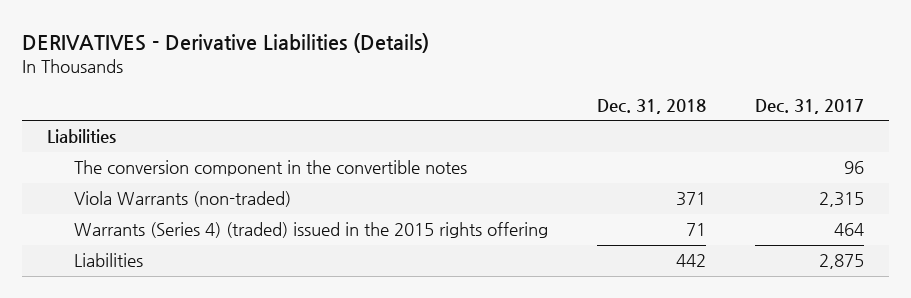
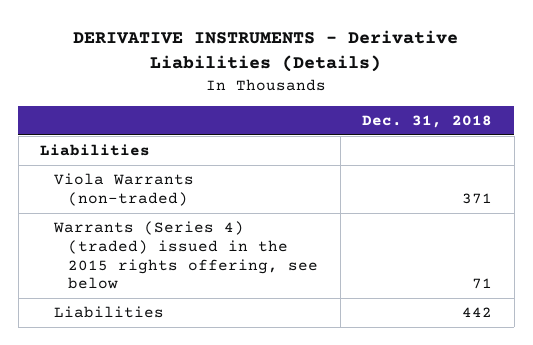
[22,32,430,53] DERIVATIVES - Derivative Liabilities (Details) -> [73,30,459,73] DERIVATIVE INSTRUMENTS - Derivative Liabilities (Details)
[755,98,865,114] Dec. 31, 2017 -> none
[74,160,468,177] The conversion component in the convertible notes -> none
[74,222,549,239] Warrants (Series 4) (traded) issued in the 2015 rights offering -> [53,221,319,290] Warrants (Series 4) (traded) issued in the 2015 rights offering, see below

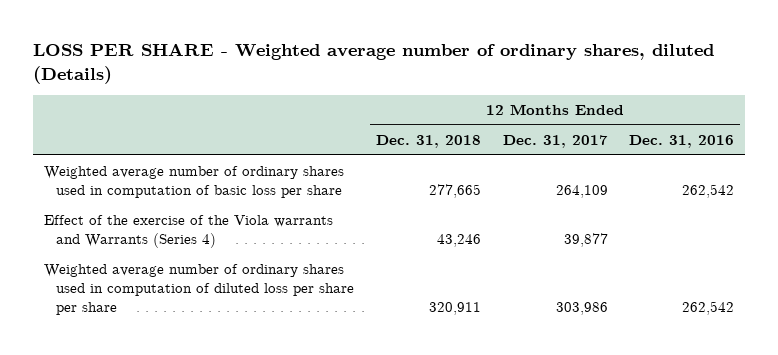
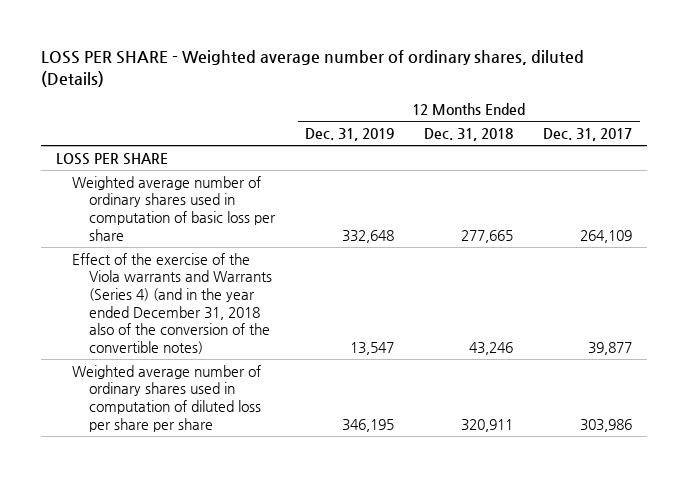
[629,135,735,149] Dec. 31, 2016 -> none
none -> [305,128,395,142] Dec. 31, 2019
none -> [55,152,168,165] LOSS PER SHARE
[43,215,333,249] Effect of the exercise of the Viola warrants and Warrants (Series 4) -> [72,252,273,354] Effect of the exercise of the Viola warrants and Warrants (Series 4) (and in the year ended December 31, 2018 also of the conversion of the convertible notes)

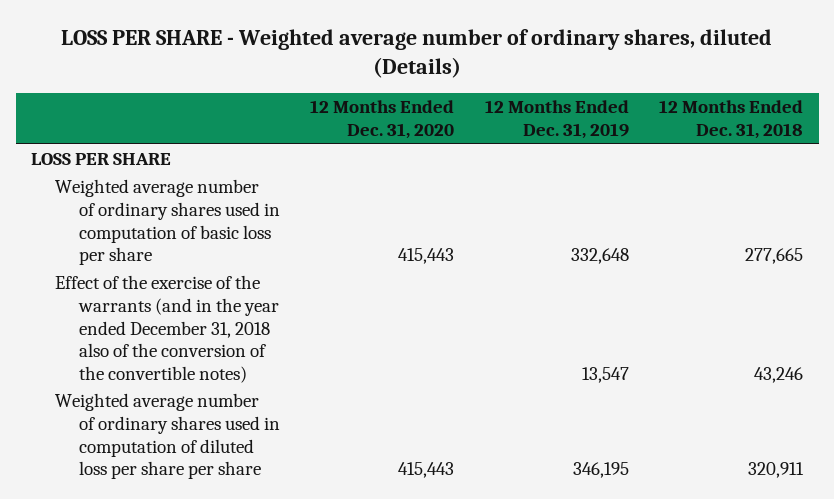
[543,128,633,142] Dec. 31, 2017 -> none
none -> [310,100,455,139] 12 Months Ended Dec. 31, 2020
[72,252,273,354] Effect of the exercise of the Viola warrants and Warrants (Series 4) (and in the year ended December 31, 2018 also of the conversion of the convertible notes) -> [54,275,279,383] Effect of the exercise of the warrants (and in the year ended December 31, 2018 also of the conversion of the convertible notes)

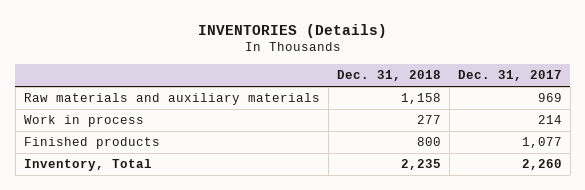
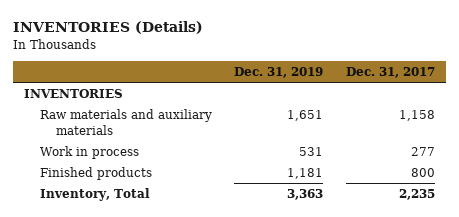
[336,69,441,81] Dec. 31, 2018 -> none
none -> [234,66,324,78] Dec. 31, 2019
none -> [24,89,124,99] INVENTORIES
[537,93,562,103] 969 -> [398,110,435,122] 1,158
[537,115,562,125] 214 -> [410,147,435,157] 277
[521,137,562,149] 1,077 -> [410,168,435,178] 800
[521,159,562,171] 2,260 -> [398,189,435,201] 2,235

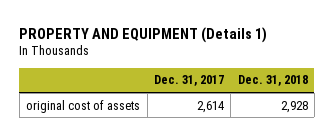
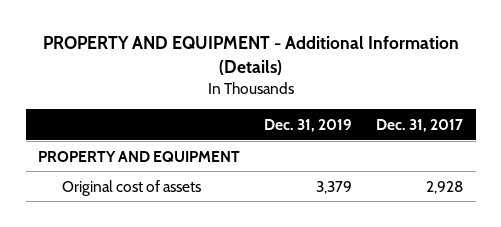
[19,26,268,43] PROPERTY AND EQUIPMENT (Details 1) -> [42,36,459,76] PROPERTY AND EQUIPMENT - Additional Information (Details)
[237,75,308,87] Dec. 31, 2018 -> none
none -> [264,118,353,132] Dec. 31, 2019
none -> [37,150,240,162] PROPERTY AND EQUIPMENT
[26,99,141,113] original cost of assets -> [61,179,201,196] Original cost of assets
[196,100,224,113] 2,614 -> [426,180,464,194] 2,928

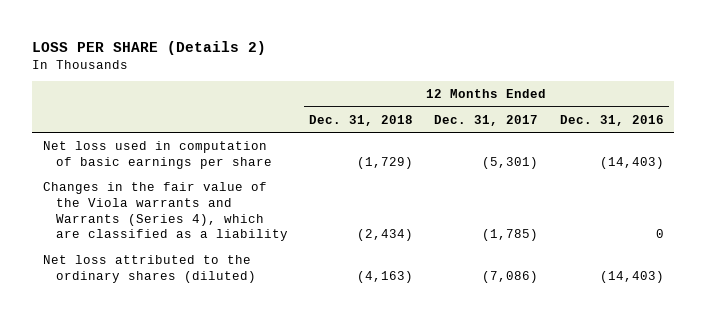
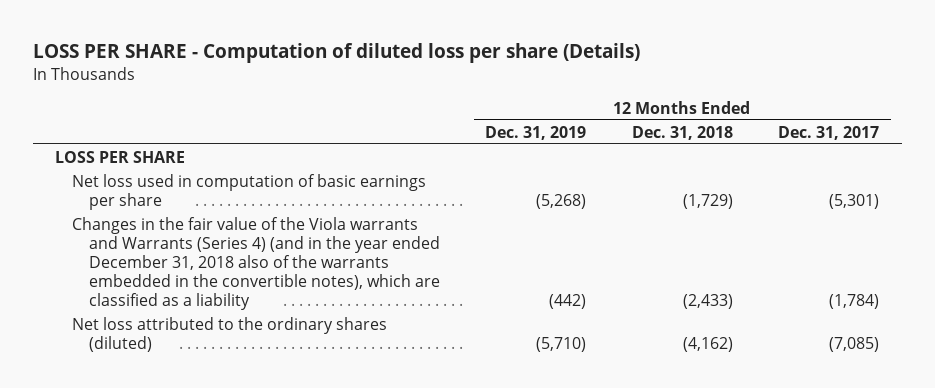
[32,40,267,55] LOSS PER SHARE (Details 2) -> [32,42,640,63] LOSS PER SHARE - Computation of diluted loss per share (Details)
[559,114,664,126] Dec. 31, 2016 -> none
none -> [485,125,587,140] Dec. 31, 2019
none -> [55,150,186,163] LOSS PER SHARE
[42,181,288,242] Changes in the fair value of the Viola warrants and Warrants (Series 4), which are classified as a liability -> [72,216,441,311] Changes in the fair value of the Viola warrants and Warrants (Series 4) (and in the year ended December 31, 2018 also of the warrants embedded in the convertible notes), which are classified as a liability
[357,229,414,242] (2,434) -> [682,294,733,310] (2,433)
[482,229,539,242] (1,785) -> [829,294,880,310] (1,784)
[357,270,414,283] (4,163) -> [682,336,733,352] (4,162)
[482,270,539,283] (7,086) -> [829,336,880,352] (7,085)

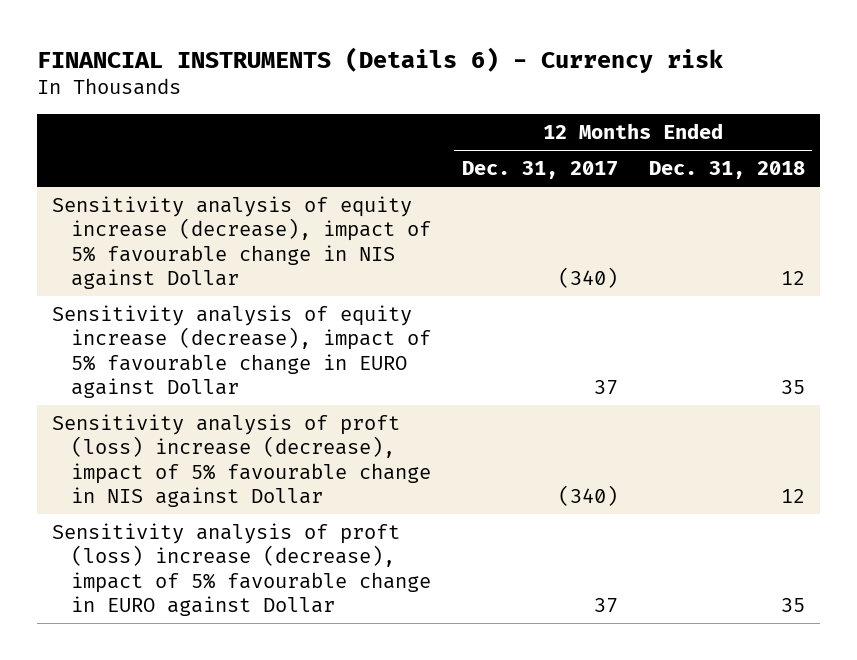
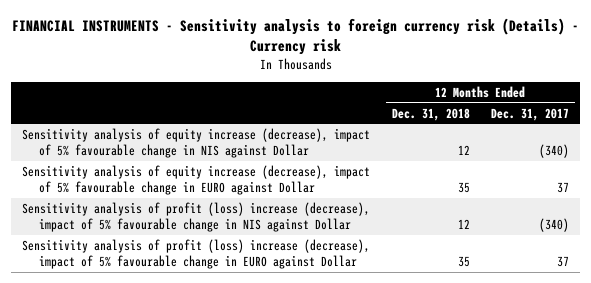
[36,46,723,73] FINANCIAL INSTRUMENTS (Details 6) - Currency risk -> [11,18,579,56] FINANCIAL INSTRUMENTS - Sensitivity analysis to foreign currency risk (Details) - Currency risk
[52,413,432,507] Sensitivity analysis of proft (loss) increase (decrease), impact of 5% favourable change in NIS against Dollar -> [21,201,370,233] Sensitivity analysis of profit (loss) increase (decrease), impact of 5% favourable change in NIS against Dollar
[52,522,432,616] Sensitivity analysis of proft (loss) increase (decrease), impact of 5% favourable change in EURO against Dollar -> [21,238,370,270] Sensitivity analysis of profit (loss) increase (decrease), impact of 5% favourable change in EURO against Dollar

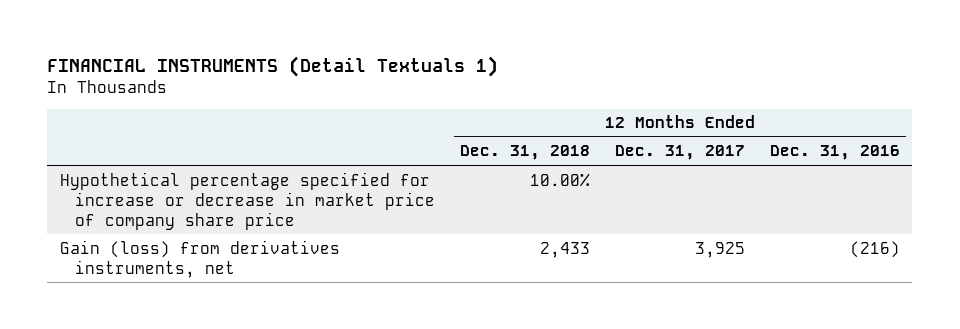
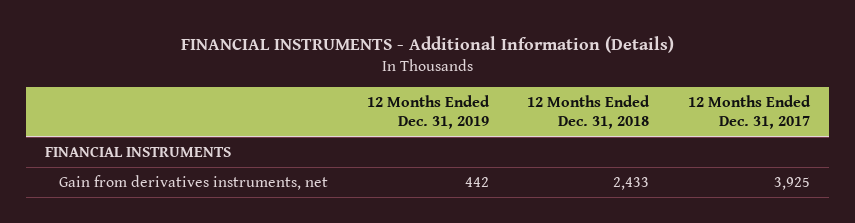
[47,55,499,77] FINANCIAL INSTRUMENTS (Detail Textuals 1) -> [180,36,674,54] FINANCIAL INSTRUMENTS - Additional Information (Details)
[769,145,900,161] Dec. 31, 2016 -> none
none -> [366,94,490,129] 12 Months Ended Dec. 31, 2019
[59,171,436,230] Hypothetical percentage specified for increase or decrease in market price of company share price -> none
none -> [45,145,232,157] FINANCIAL INSTRUMENTS
[59,239,340,278] Gain (loss) from derivatives instruments, net -> [59,174,329,190] Gain from derivatives instruments, net

